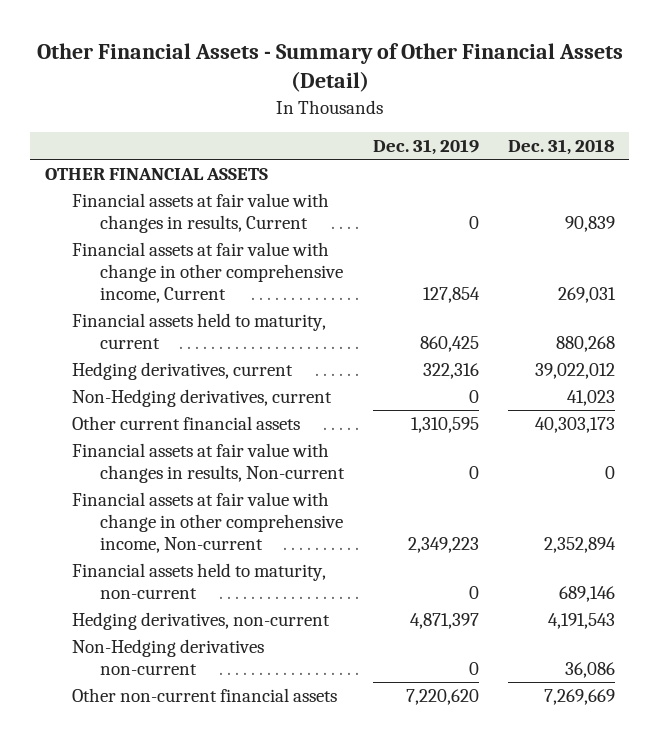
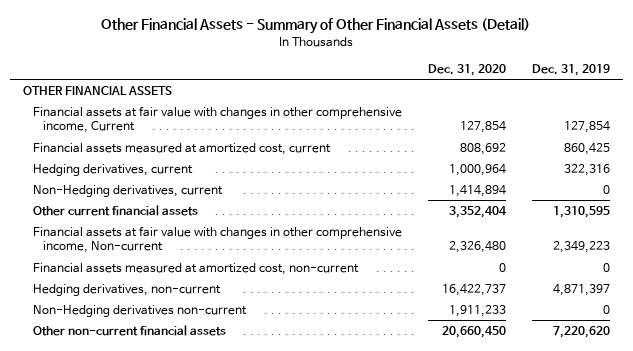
[507,139,615,156] Dec. 31, 2018 -> none
none -> [427,63,506,76] Dec. 31, 2020
[72,192,330,233] Financial assets at fair value with changes in results, Current -> none
[72,241,344,303] Financial assets at fair value with change in other comprehensive income, Current -> [32,105,402,134] Financial assets at fair value with changes in other comprehensive income, Current
[72,312,327,349] Financial assets held to maturity, current -> [32,142,331,155] Financial assets measured at amortized cost, current
[72,442,346,483] Financial assets at fair value with changes in results, Non-current -> none
[72,491,344,553] Financial assets at fair value with change in other comprehensive income, Non-current -> [32,225,402,254] Financial assets at fair value with changes in other comprehensive income, Non-current
[72,562,327,599] Financial assets held to maturity, non-current -> [32,262,359,275] Financial assets measured at amortized cost, non-current

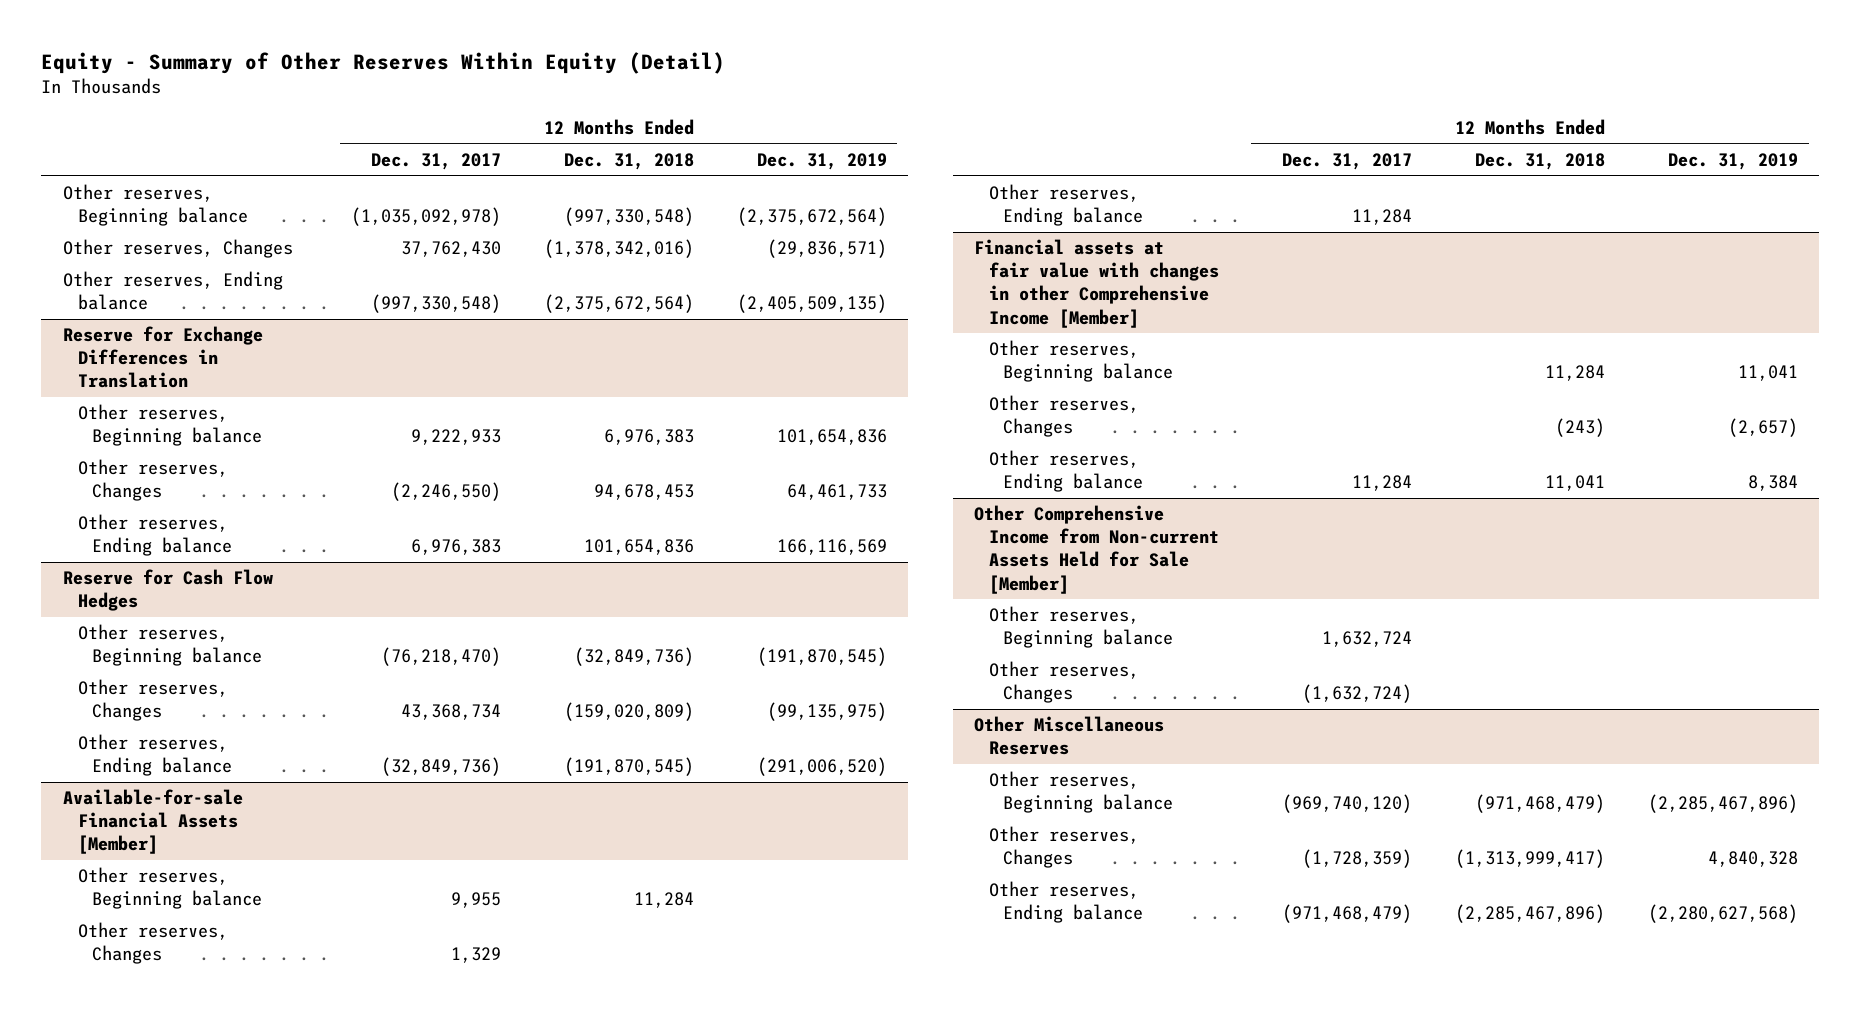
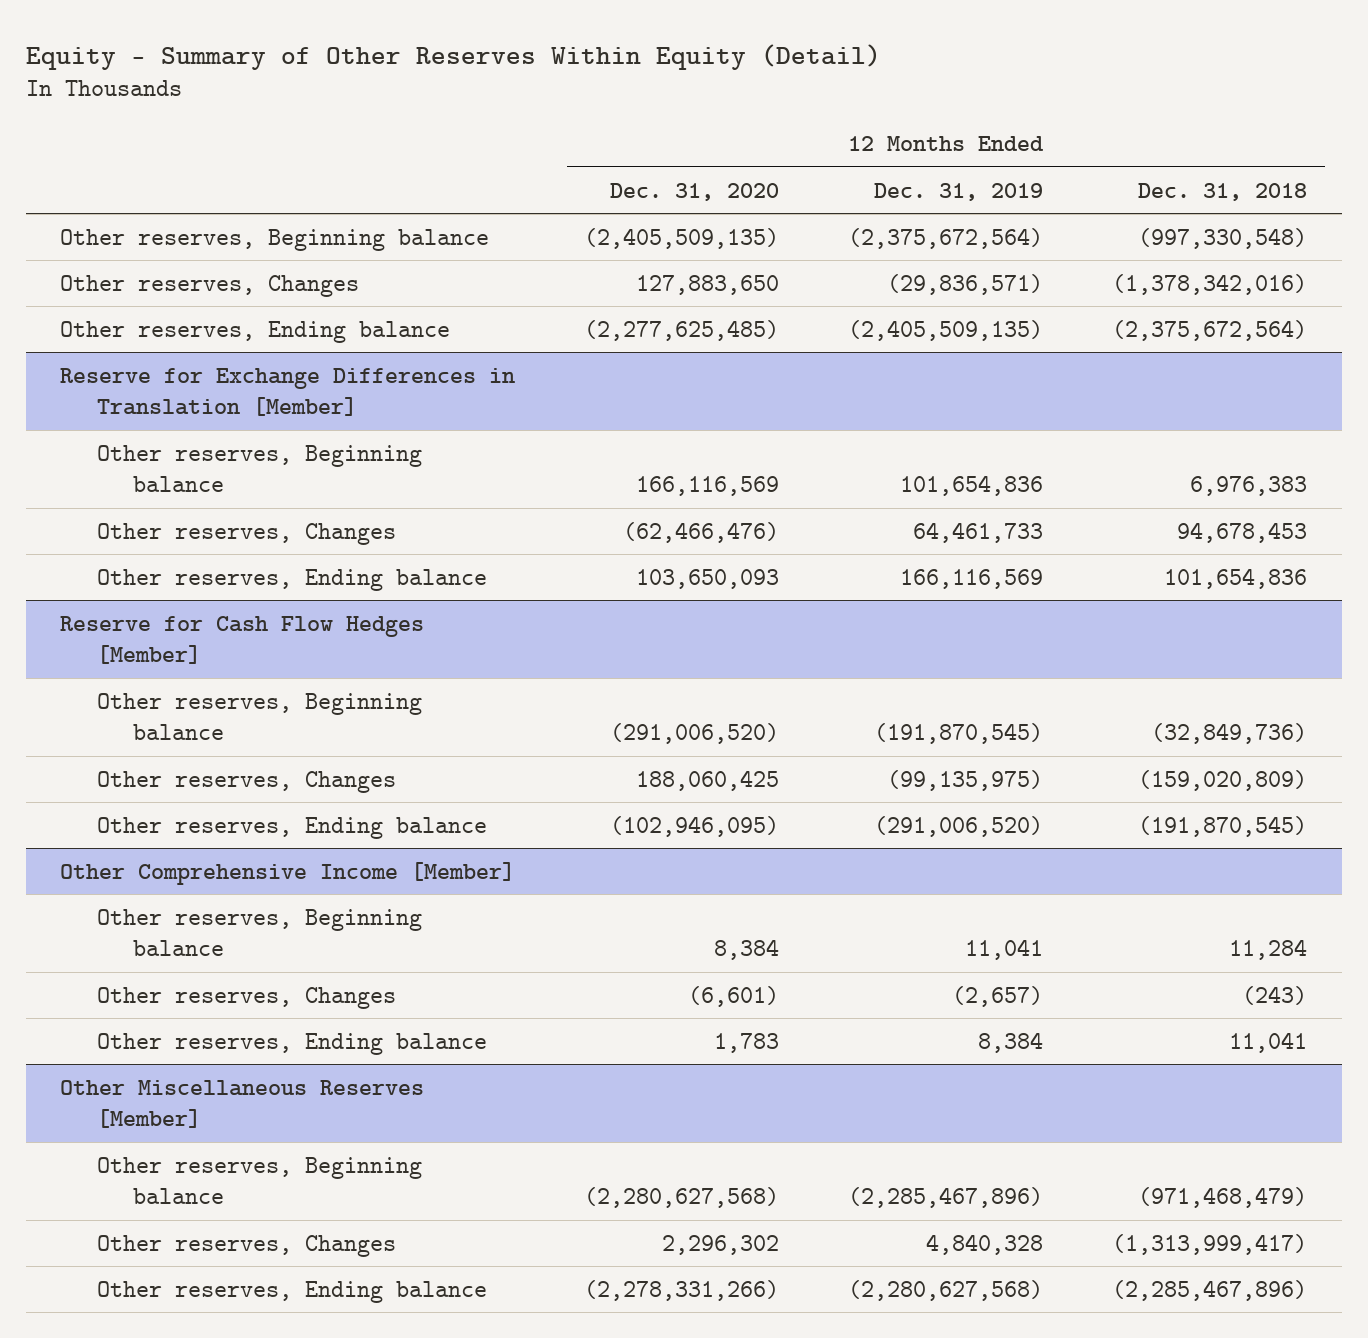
[370,153,501,171] Dec. 31, 2017 -> none
none -> [610,182,780,201] Dec. 31, 2020
[62,326,263,389] Reserve for Exchange Differences in Translation -> [60,367,516,416] Reserve for Exchange Differences in Translation [Member]
[62,569,273,612] Reserve for Cash Flow Hedges -> [60,615,425,664] Reserve for Cash Flow Hedges [Member]
[62,789,243,855] Available-for-sale Financial Assets [Member] -> none
[77,867,263,910] Other reserves, Beginning balance -> none
[77,922,228,965] Other reserves, Changes -> none
[988,184,1144,227] Other reserves, Ending balance -> none
[974,239,1219,328] Financial assets at fair value with changes in other Comprehensive Income [Member] -> [60,861,516,885] Other Comprehensive Income [Member]
[974,505,1219,594] Other Comprehensive Income from Non-current Assets Held for Sale [Member] -> none
[988,606,1174,649] Other reserves, Beginning balance -> none
[988,661,1139,704] Other reserves, Changes -> none
[974,716,1165,756] Other Miscellaneous Reserves -> [60,1079,425,1128] Other Miscellaneous Reserves [Member]

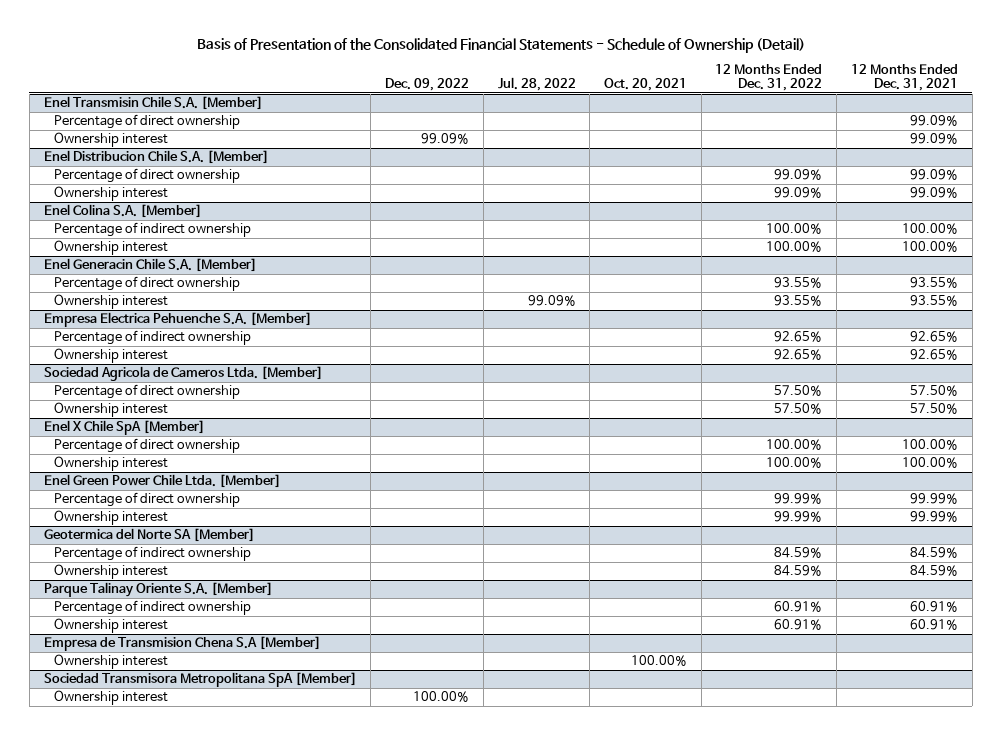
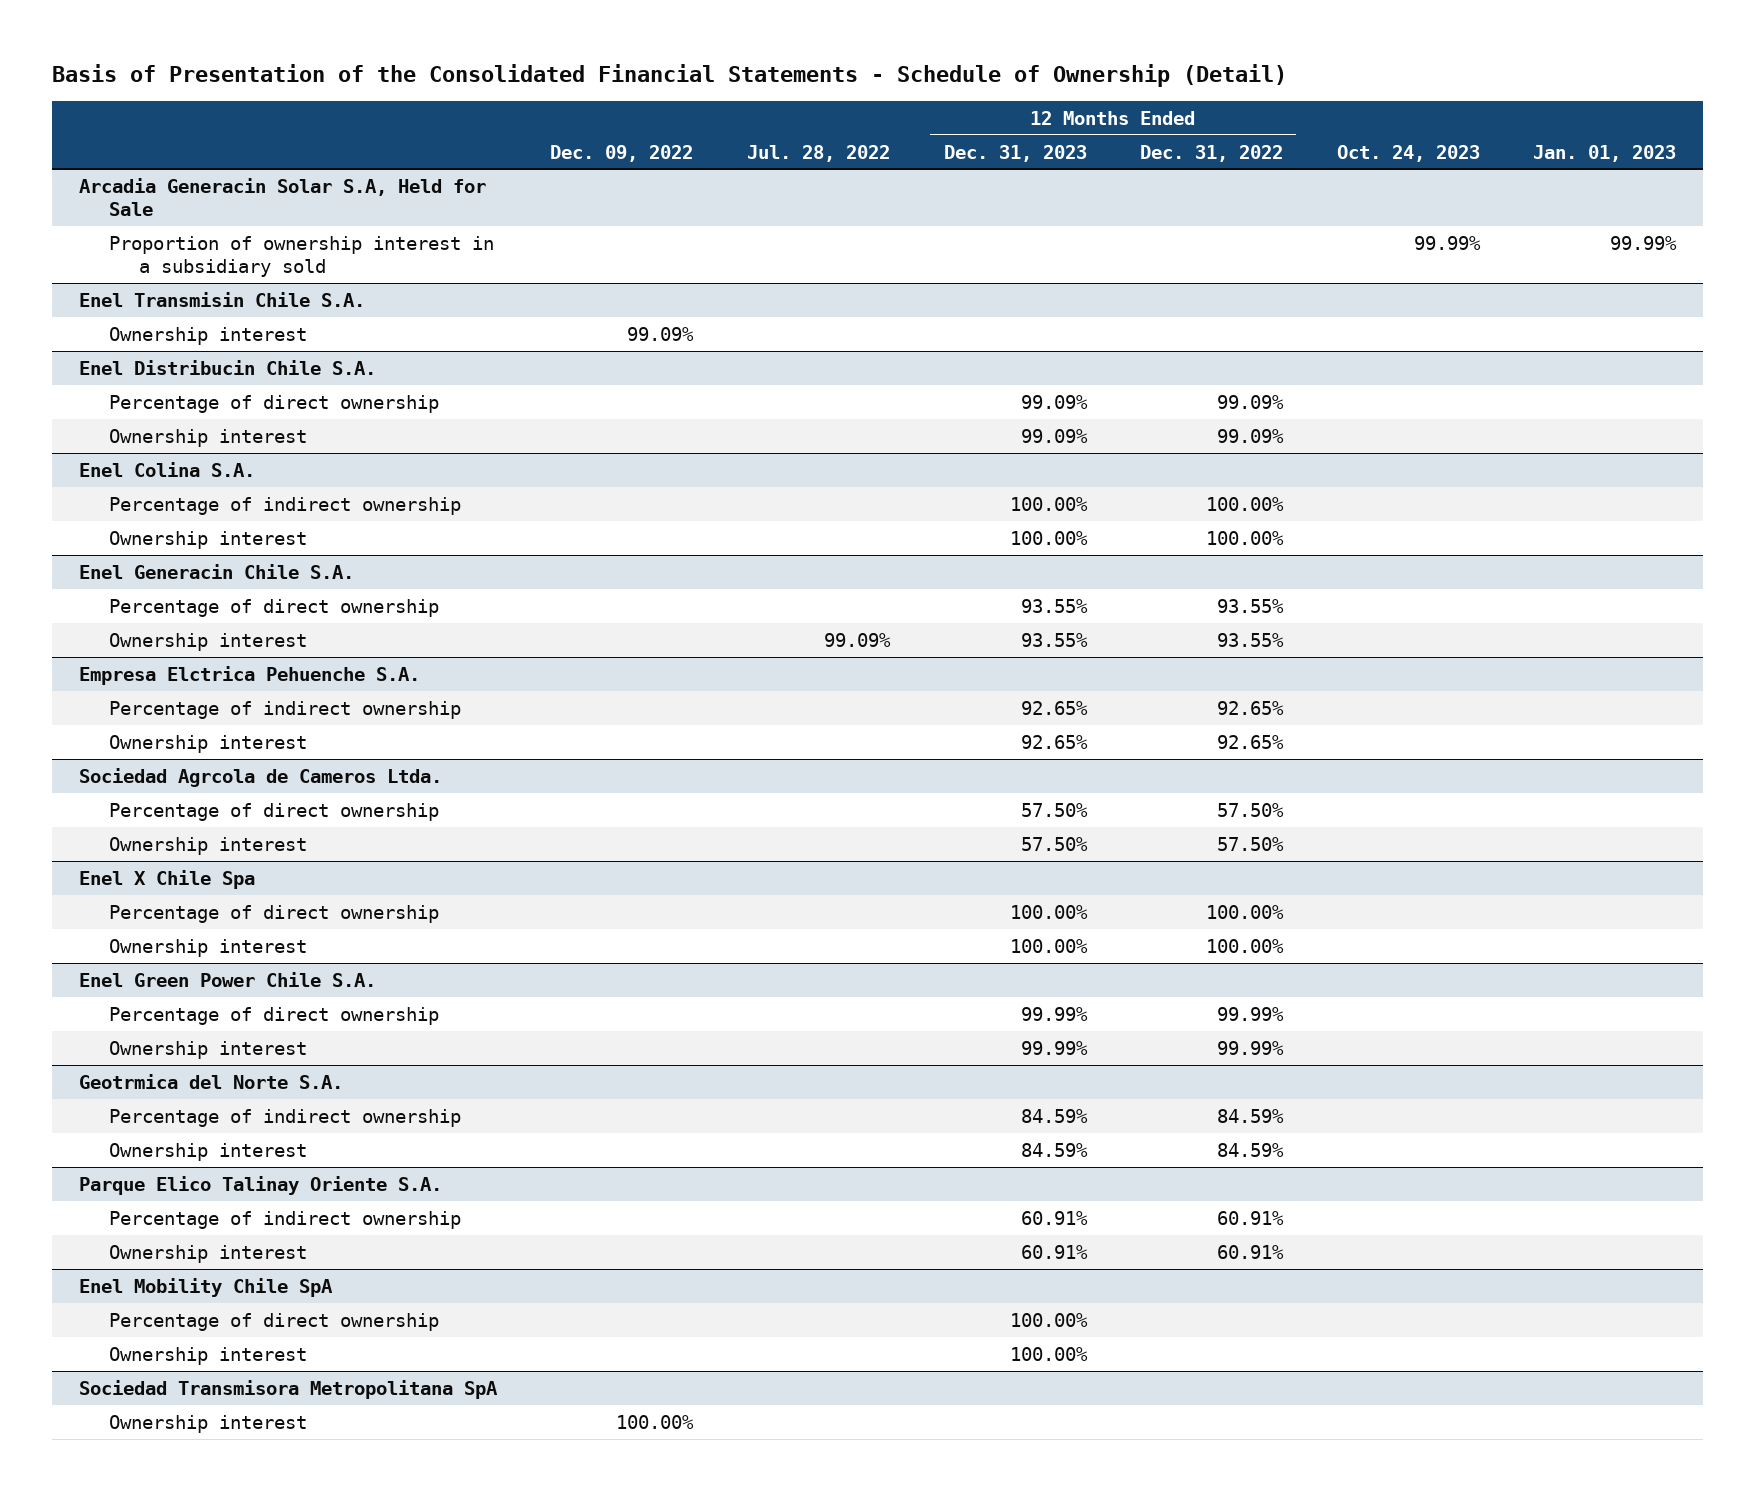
[603,78,687,92] Oct. 20, 2021 -> none
[850,64,958,92] 12 Months Ended Dec. 31, 2021 -> none
none -> [943,144,1087,162] Dec. 31, 2023
none -> [1336,144,1480,162] Oct. 24, 2023
none -> [1533,144,1677,162] Jan. 01, 2023
[54,114,241,130] Percentage of direct ownership -> none
none -> [78,177,486,216] Arcadia Generacin Solar S.A, Held for Sale
none -> [108,235,494,277] Proportion of ownership interest in a subsidiary sold
[43,96,263,111] Enel Transmisin Chile S.A. [Member] -> [78,291,365,307] Enel Transmisin Chile S.A.
[43,150,269,165] Enel Distribucion Chile S.A. [Member] -> [78,359,376,375] Enel Distribucin Chile S.A.
[43,204,202,219] Enel Colina S.A. [Member] -> [78,461,255,477] Enel Colina S.A.
[43,258,257,273] Enel Generacin Chile S.A. [Member] -> [78,563,354,579] Enel Generacin Chile S.A.
[43,312,312,328] Empresa Electrica Pehuenche S.A. [Member] -> [78,665,420,685] Empresa Elctrica Pehuenche S.A.
[43,366,323,382] Sociedad Agricola de Cameros Ltda. [Member] -> [78,767,442,787] Sociedad Agrcola de Cameros Ltda.
[43,420,205,436] Enel X Chile SpA [Member] -> [78,869,255,889] Enel X Chile Spa
[43,474,281,489] Enel Green Power Chile Ltda. [Member] -> [78,971,376,987] Enel Green Power Chile S.A.
[43,528,255,543] Geotermica del Norte SA [Member] -> [78,1073,343,1089] Geotrmica del Norte S.A.
[43,582,273,598] Parque Talinay Oriente S.A. [Member] -> [78,1175,442,1195] Parque Elico Talinay Oriente S.A.
[43,636,321,652] Empresa de Transmision Chena S.A [Member] -> none
none -> [78,1277,333,1297] Enel Mobility Chile SpA
none -> [108,1312,439,1331] Percentage of direct ownership
[43,672,357,688] Sociedad Transmisora Metropolitana SpA [Member] -> [78,1379,498,1399] Sociedad Transmisora Metropolitana SpA

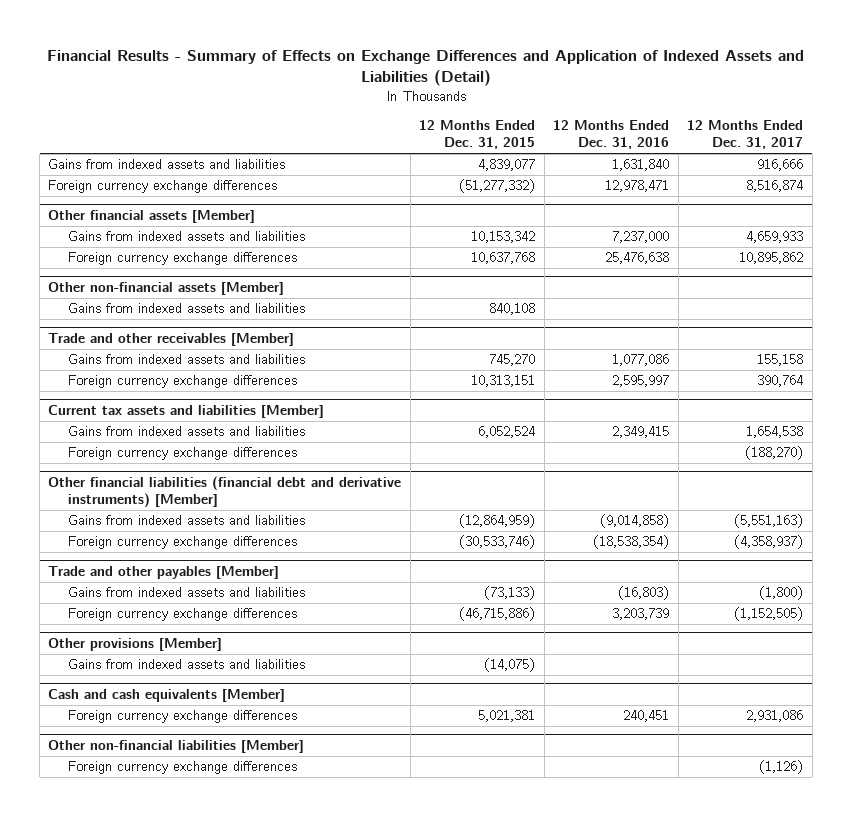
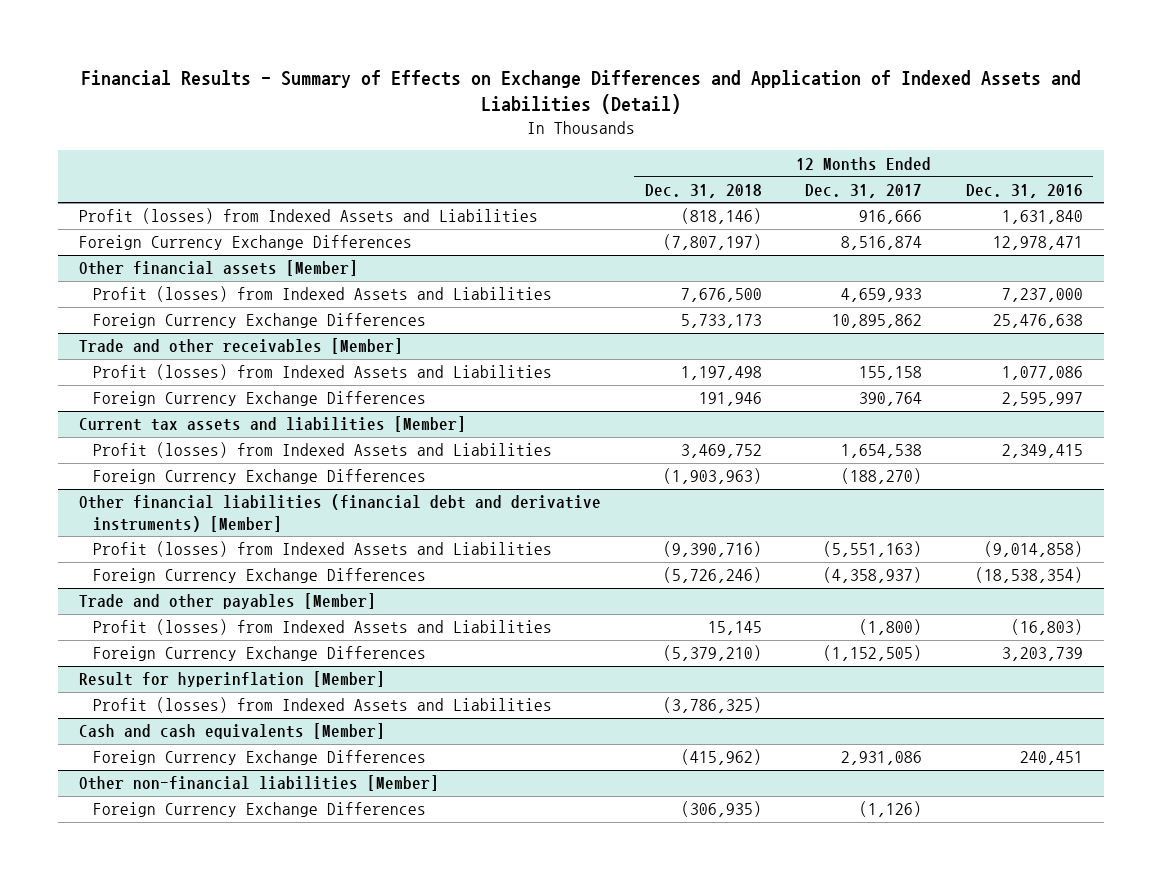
[419,120,536,150] 12 Months Ended Dec. 31, 2015 -> none
none -> [644,183,762,198] Dec. 31, 2018
[48,159,286,170] Gains from indexed assets and liabilities -> [79,208,539,225] Profit (losses) from Indexed Assets and Liabilities
[48,180,278,194] Foreign currency exchange differences -> [79,235,413,251] Foreign Currency Exchange Differences
[48,281,285,295] Other non-financial assets [Member] -> none
[68,303,306,314] Gains from indexed assets and liabilities -> none
[68,231,306,242] Gains from indexed assets and liabilities -> [92,286,552,303] Profit (losses) from Indexed Assets and Liabilities
[68,252,298,266] Foreign currency exchange differences -> [92,313,426,329] Foreign Currency Exchange Differences
[68,354,306,365] Gains from indexed assets and liabilities -> [92,364,552,381] Profit (losses) from Indexed Assets and Liabilities
[68,375,298,389] Foreign currency exchange differences -> [92,391,426,407] Foreign Currency Exchange Differences
[68,426,306,437] Gains from indexed assets and liabilities -> [92,442,552,459] Profit (losses) from Indexed Assets and Liabilities
[68,447,298,461] Foreign currency exchange differences -> [92,469,426,485] Foreign Currency Exchange Differences
[68,515,306,526] Gains from indexed assets and liabilities -> [92,541,552,558] Profit (losses) from Indexed Assets and Liabilities
[68,536,298,550] Foreign currency exchange differences -> [92,568,426,584] Foreign Currency Exchange Differences
[48,637,223,651] Other provisions [Member] -> none
[68,587,306,598] Gains from indexed assets and liabilities -> [92,619,552,636] Profit (losses) from Indexed Assets and Liabilities
[68,608,298,622] Foreign currency exchange differences -> [92,646,426,662] Foreign Currency Exchange Differences
none -> [79,671,386,688] Result for hyperinflation [Member]
[68,659,306,670] Gains from indexed assets and liabilities -> [92,697,552,714] Profit (losses) from Indexed Assets and Liabilities
[68,710,298,724] Foreign currency exchange differences -> [92,750,426,766] Foreign Currency Exchange Differences
[68,761,298,775] Foreign currency exchange differences -> [92,802,426,818] Foreign Currency Exchange Differences

